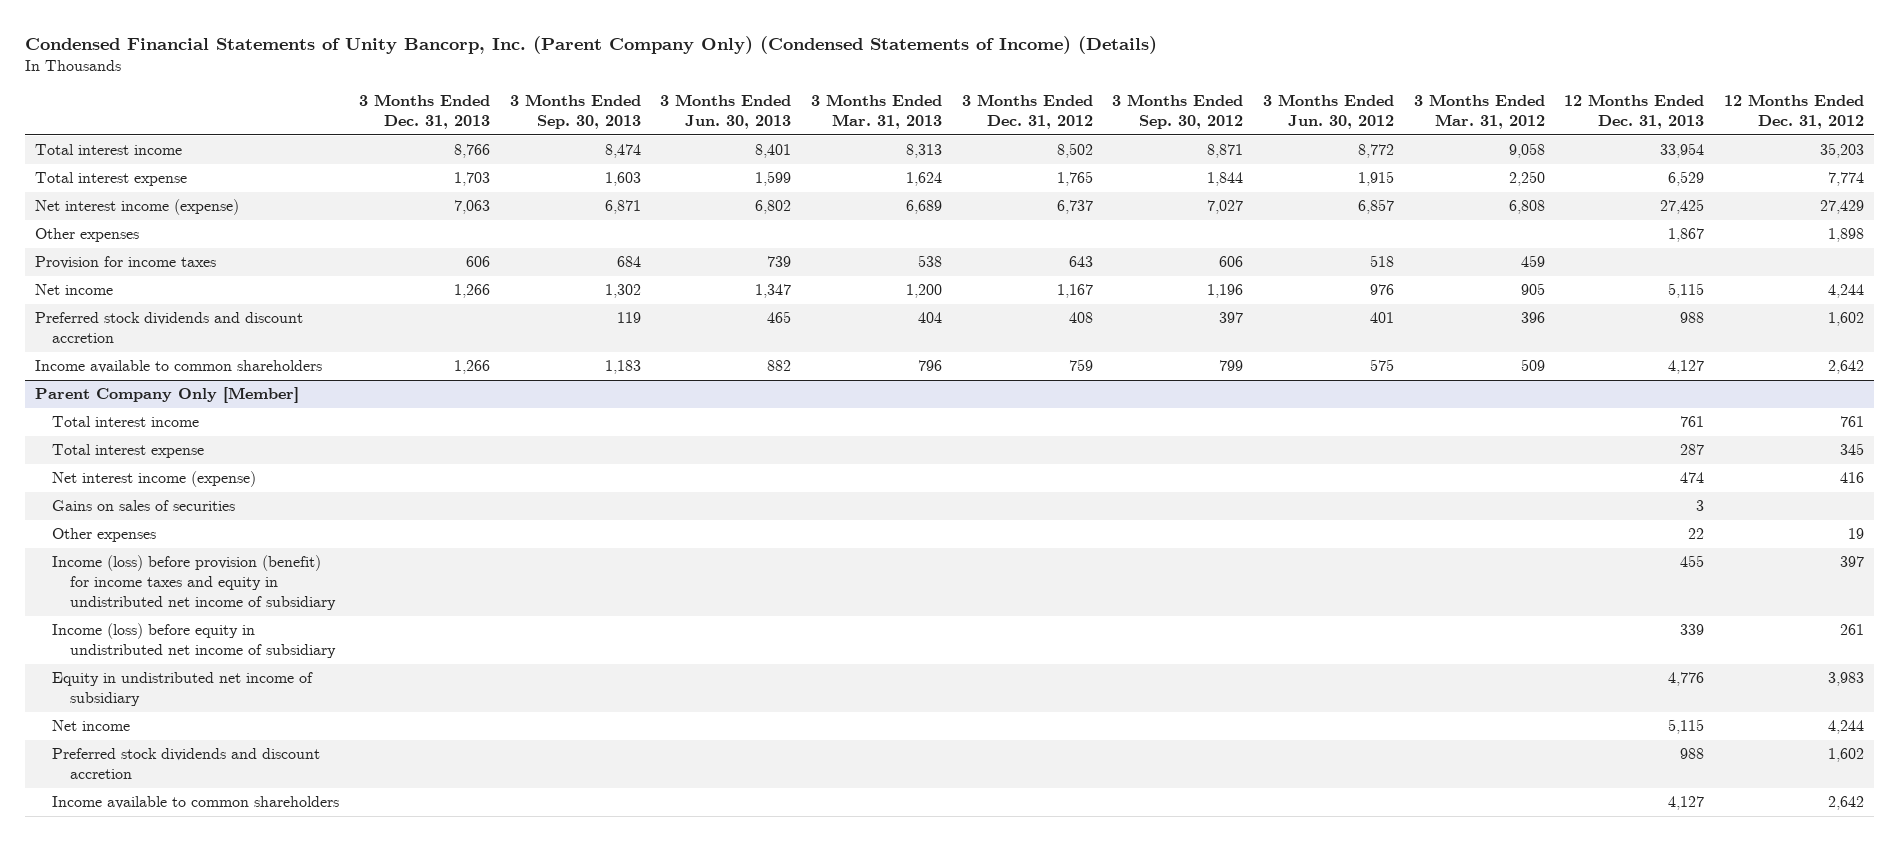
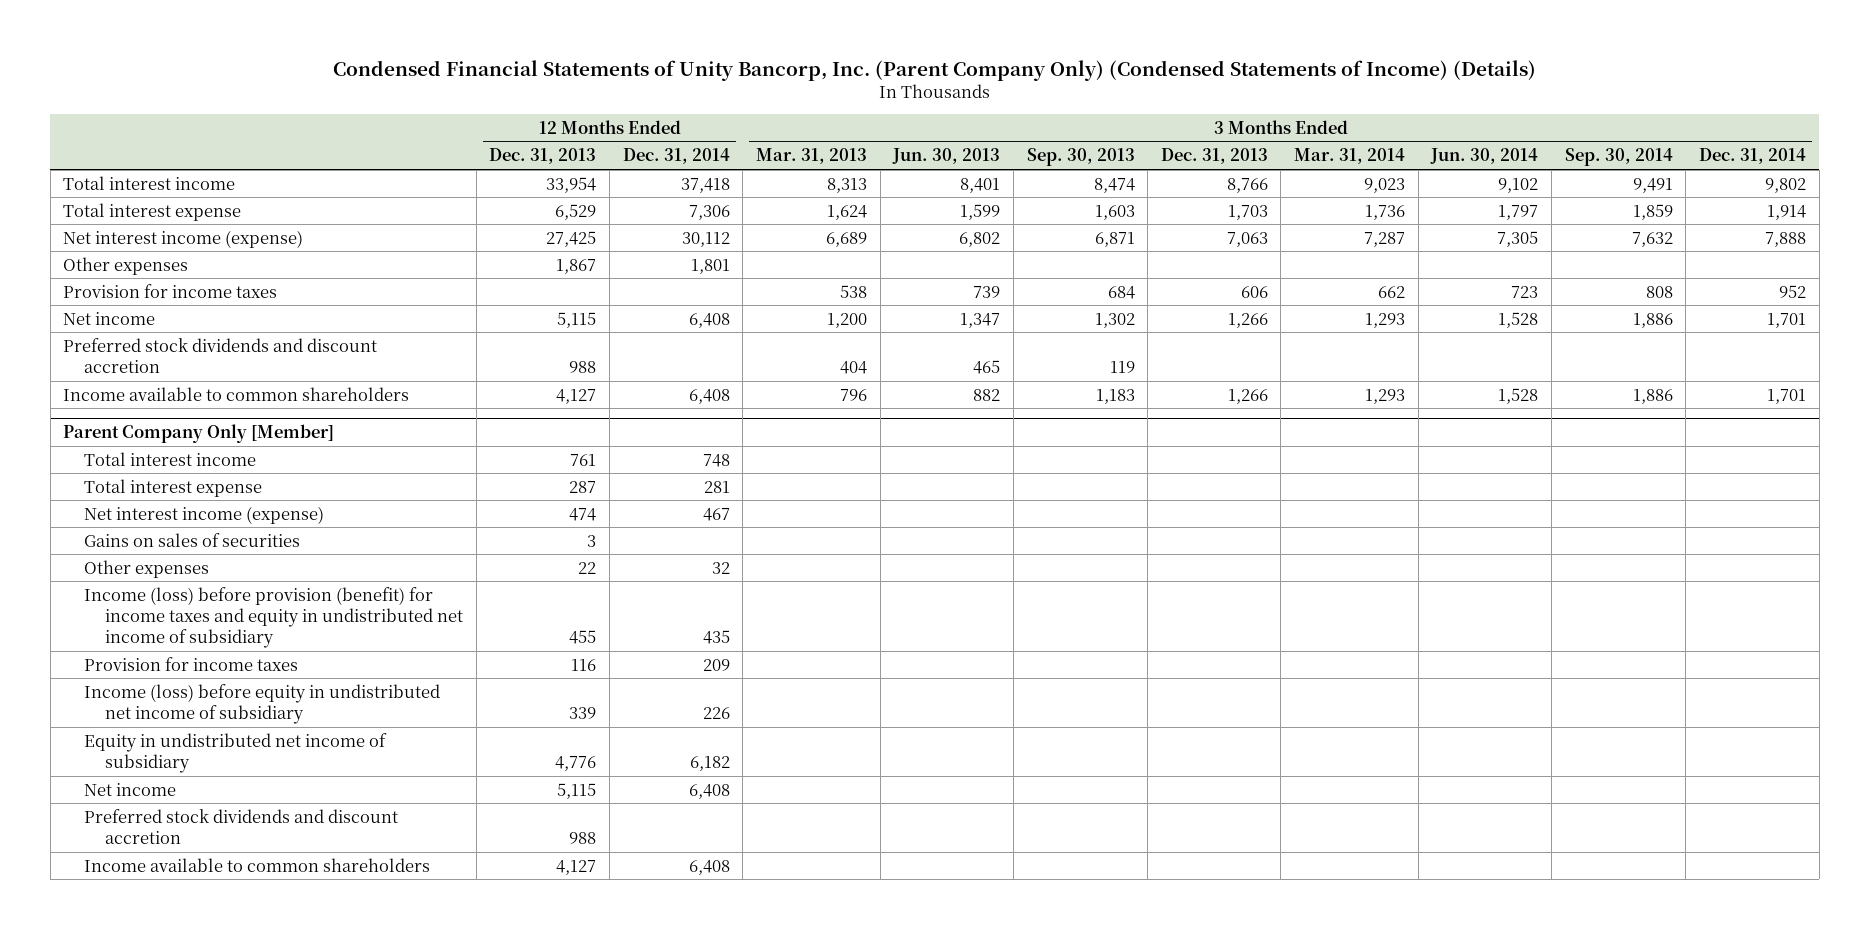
[961,94,1093,130] 3 Months Ended Dec. 31, 2012 -> none
[1112,94,1244,130] 3 Months Ended Sep. 30, 2012 -> none
[1262,94,1394,130] 3 Months Ended Jun. 30, 2012 -> none
[1413,94,1545,130] 3 Months Ended Mar. 31, 2012 -> none
[1723,94,1864,130] 12 Months Ended Dec. 31, 2012 -> none
none -> [622,148,730,165] Dec. 31, 2014
none -> [1294,148,1406,165] Mar. 31, 2014
none -> [1430,148,1539,165] Jun. 30, 2014
none -> [1564,148,1673,167] Sep. 30, 2014
none -> [1698,148,1806,165] Dec. 31, 2014
none -> [84,656,299,671] Provision for income taxes

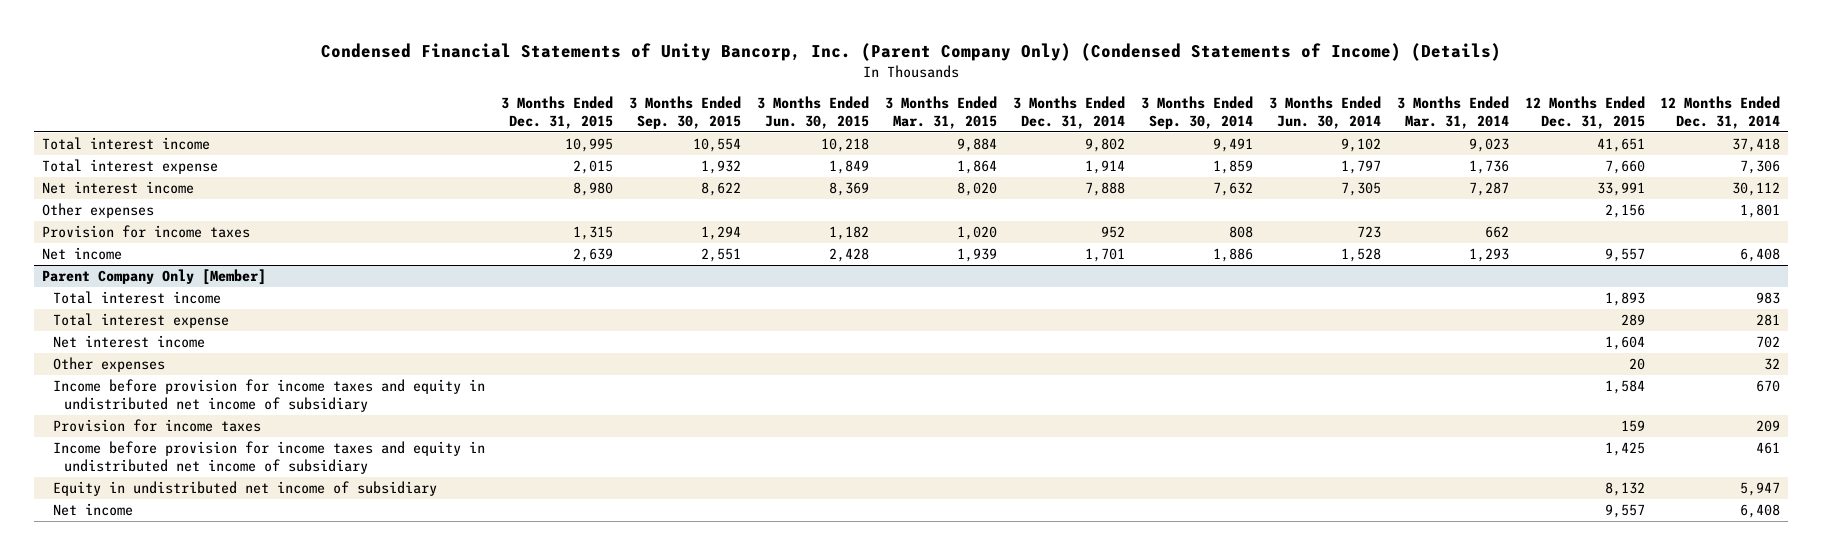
[489,148,597,165] Dec. 31, 2013 -> none
[755,148,867,165] Mar. 31, 2013 -> none
[892,148,1001,165] Jun. 30, 2013 -> none
[1026,148,1135,167] Sep. 30, 2013 -> none
[1160,148,1268,165] Dec. 31, 2013 -> none
none -> [500,95,613,129] 3 Months Ended Dec. 31, 2015
none -> [628,95,741,129] 3 Months Ended Sep. 30, 2015
none -> [756,95,869,129] 3 Months Ended Jun. 30, 2015
none -> [884,95,997,129] 3 Months Ended Mar. 31, 2015
none -> [1524,95,1645,129] 12 Months Ended Dec. 31, 2015
[63,229,304,248] Net interest income (expense) -> [42,181,195,195] Net interest income
[63,337,378,373] Preferred stock dividends and discount accretion -> none
[63,386,410,401] Income available to common shareholders -> none
[702,453,730,467] 748 -> [1756,292,1781,305] 983
[84,532,301,547] Gains on sales of securities -> none
[84,505,325,524] Net interest income (expense) -> [52,335,205,349] Net interest income
[702,507,730,521] 467 -> [1756,336,1781,349] 702
[84,586,464,649] Income (loss) before provision (benefit) for income taxes and equity in undistributed net income of subsidiary -> [52,379,485,413] Income before provision for income taxes and equity in undistributed net income of subsidiary
[702,630,730,645] 435 -> [1756,380,1781,393] 670
[84,683,441,724] Income (loss) before equity in undistributed net income of subsidiary -> [52,441,485,475] Income before provision for income taxes and equity in undistributed net income of subsidiary
[702,706,730,719] 226 -> [1756,442,1781,455] 461
[689,755,730,771] 6,182 -> [1740,482,1781,497] 5,947
[84,808,399,844] Preferred stock dividends and discount accretion -> none
[84,857,431,872] Income available to common shareholders -> none

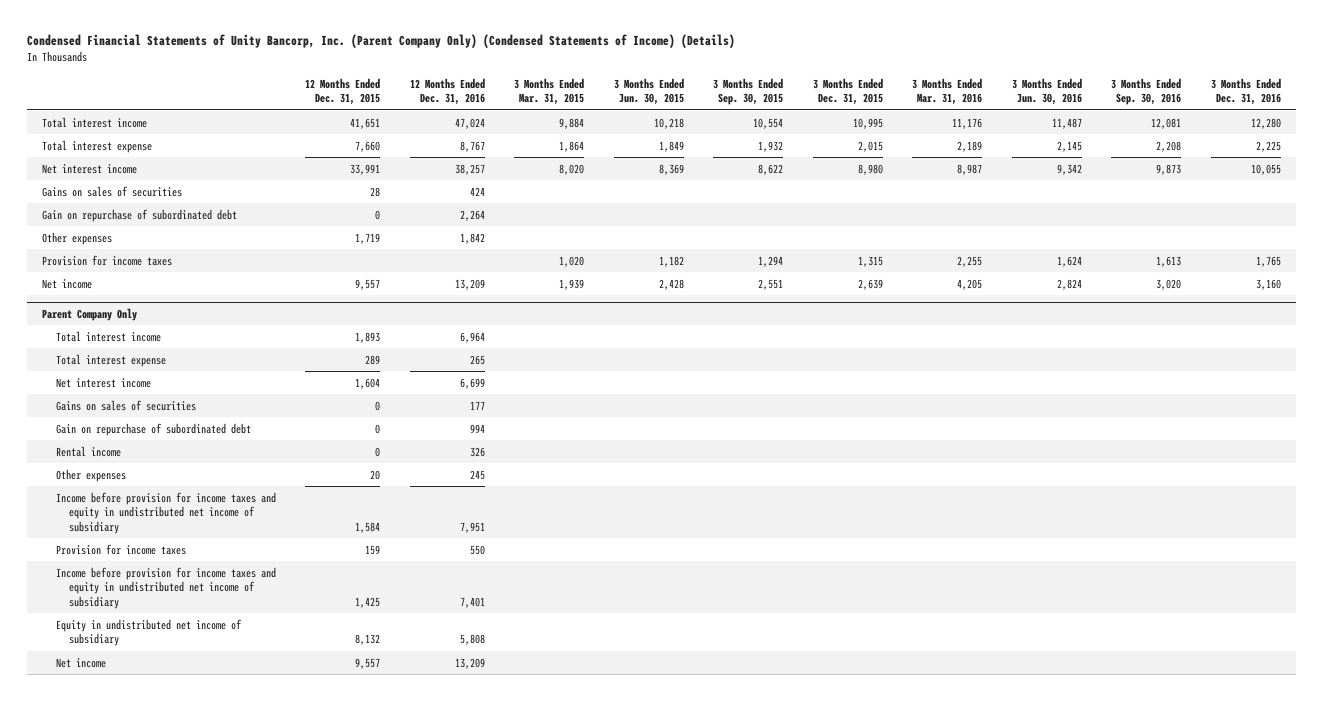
[1012,95,1125,129] 3 Months Ended Dec. 31, 2014 -> none
[1140,95,1253,129] 3 Months Ended Sep. 30, 2014 -> none
[1268,95,1381,129] 3 Months Ended Jun. 30, 2014 -> none
[1396,95,1509,129] 3 Months Ended Mar. 31, 2014 -> none
[1660,95,1781,129] 12 Months Ended Dec. 31, 2014 -> none
none -> [409,77,485,106] 12 Months Ended Dec. 31, 2016
none -> [912,77,983,106] 3 Months Ended Mar. 31, 2016
none -> [1011,77,1082,106] 3 Months Ended Jun. 30, 2016
none -> [1111,77,1182,106] 3 Months Ended Sep. 30, 2016
none -> [1211,77,1282,106] 3 Months Ended Dec. 31, 2016
none -> [42,185,183,197] Gains on sales of securities
none -> [42,208,238,222] Gain on repurchase of subordinated debt
[1604,204,1645,219] 2,156 -> [355,232,381,244] 1,719
[42,269,267,286] Parent Company Only [Member] -> [42,307,138,321] Parent Company Only
none -> [55,399,196,411] Gains on sales of securities
none -> [55,422,251,436] Gain on repurchase of subordinated debt
none -> [55,445,121,457] Rental income

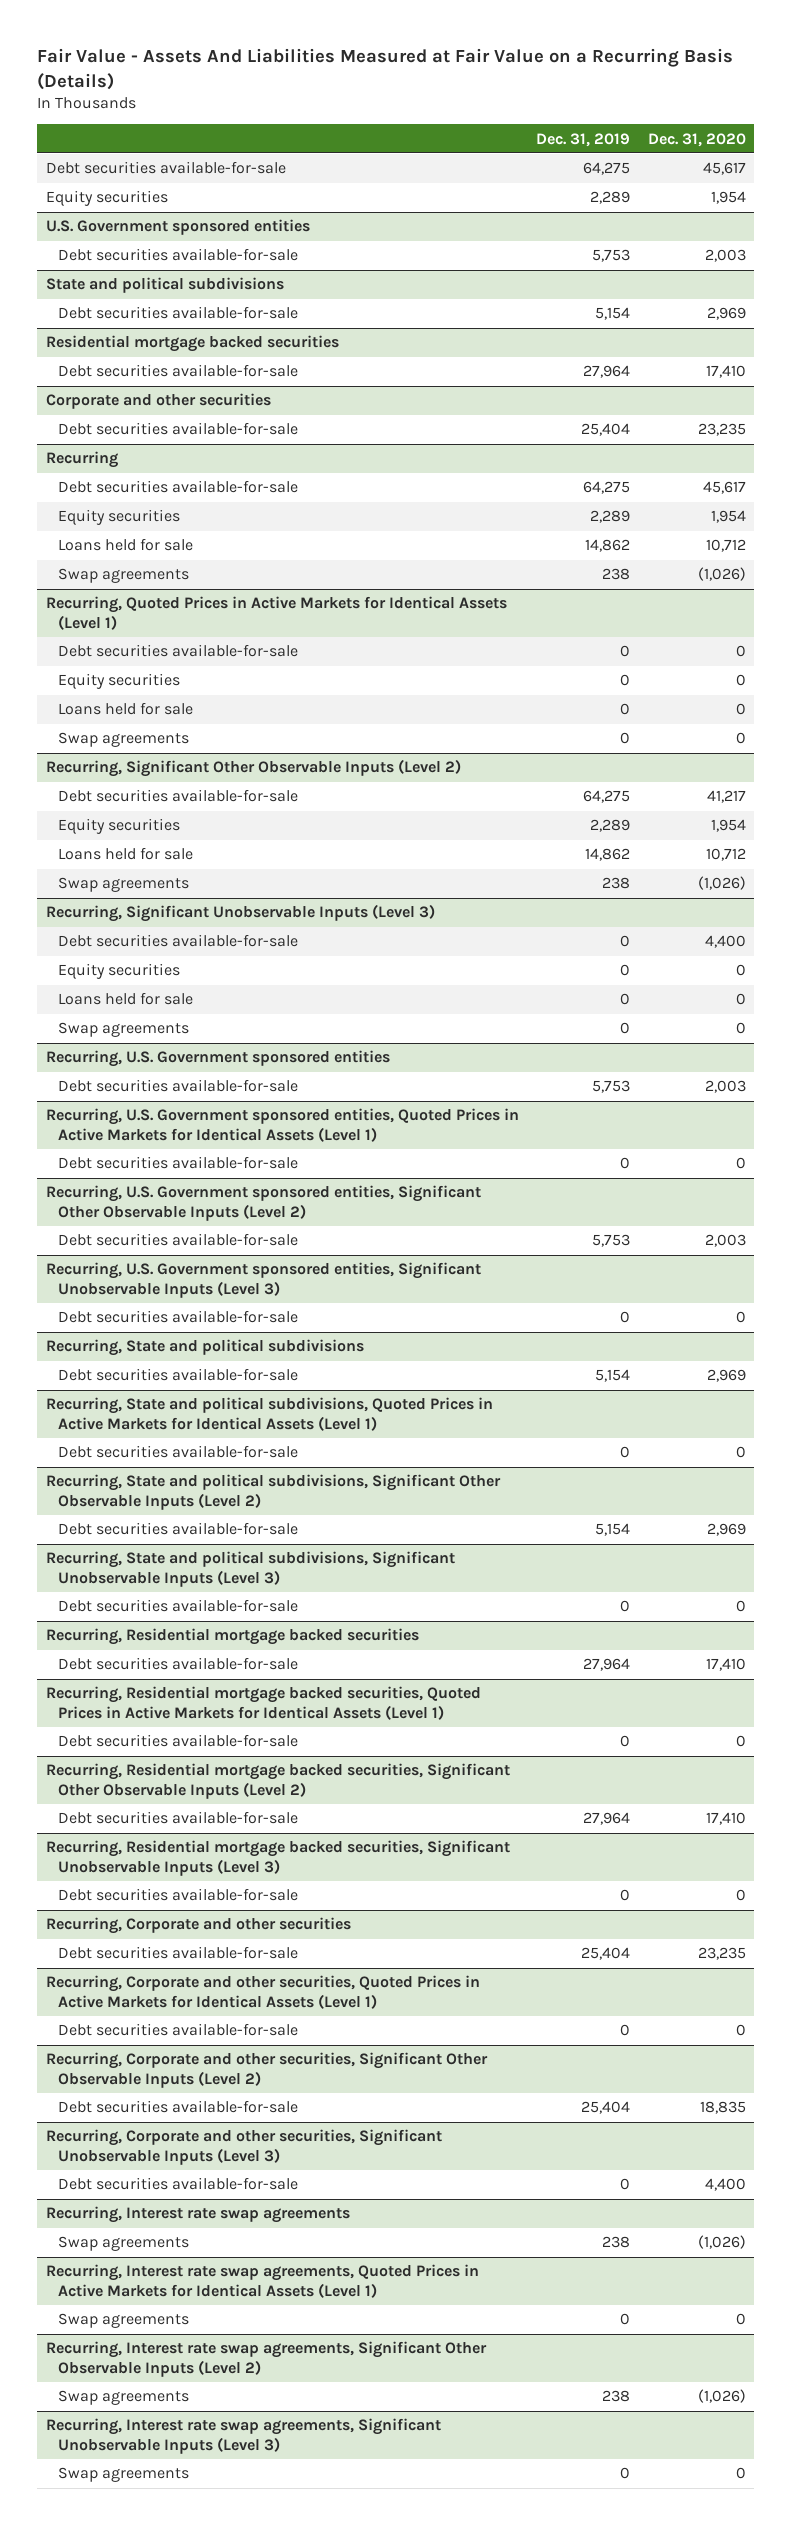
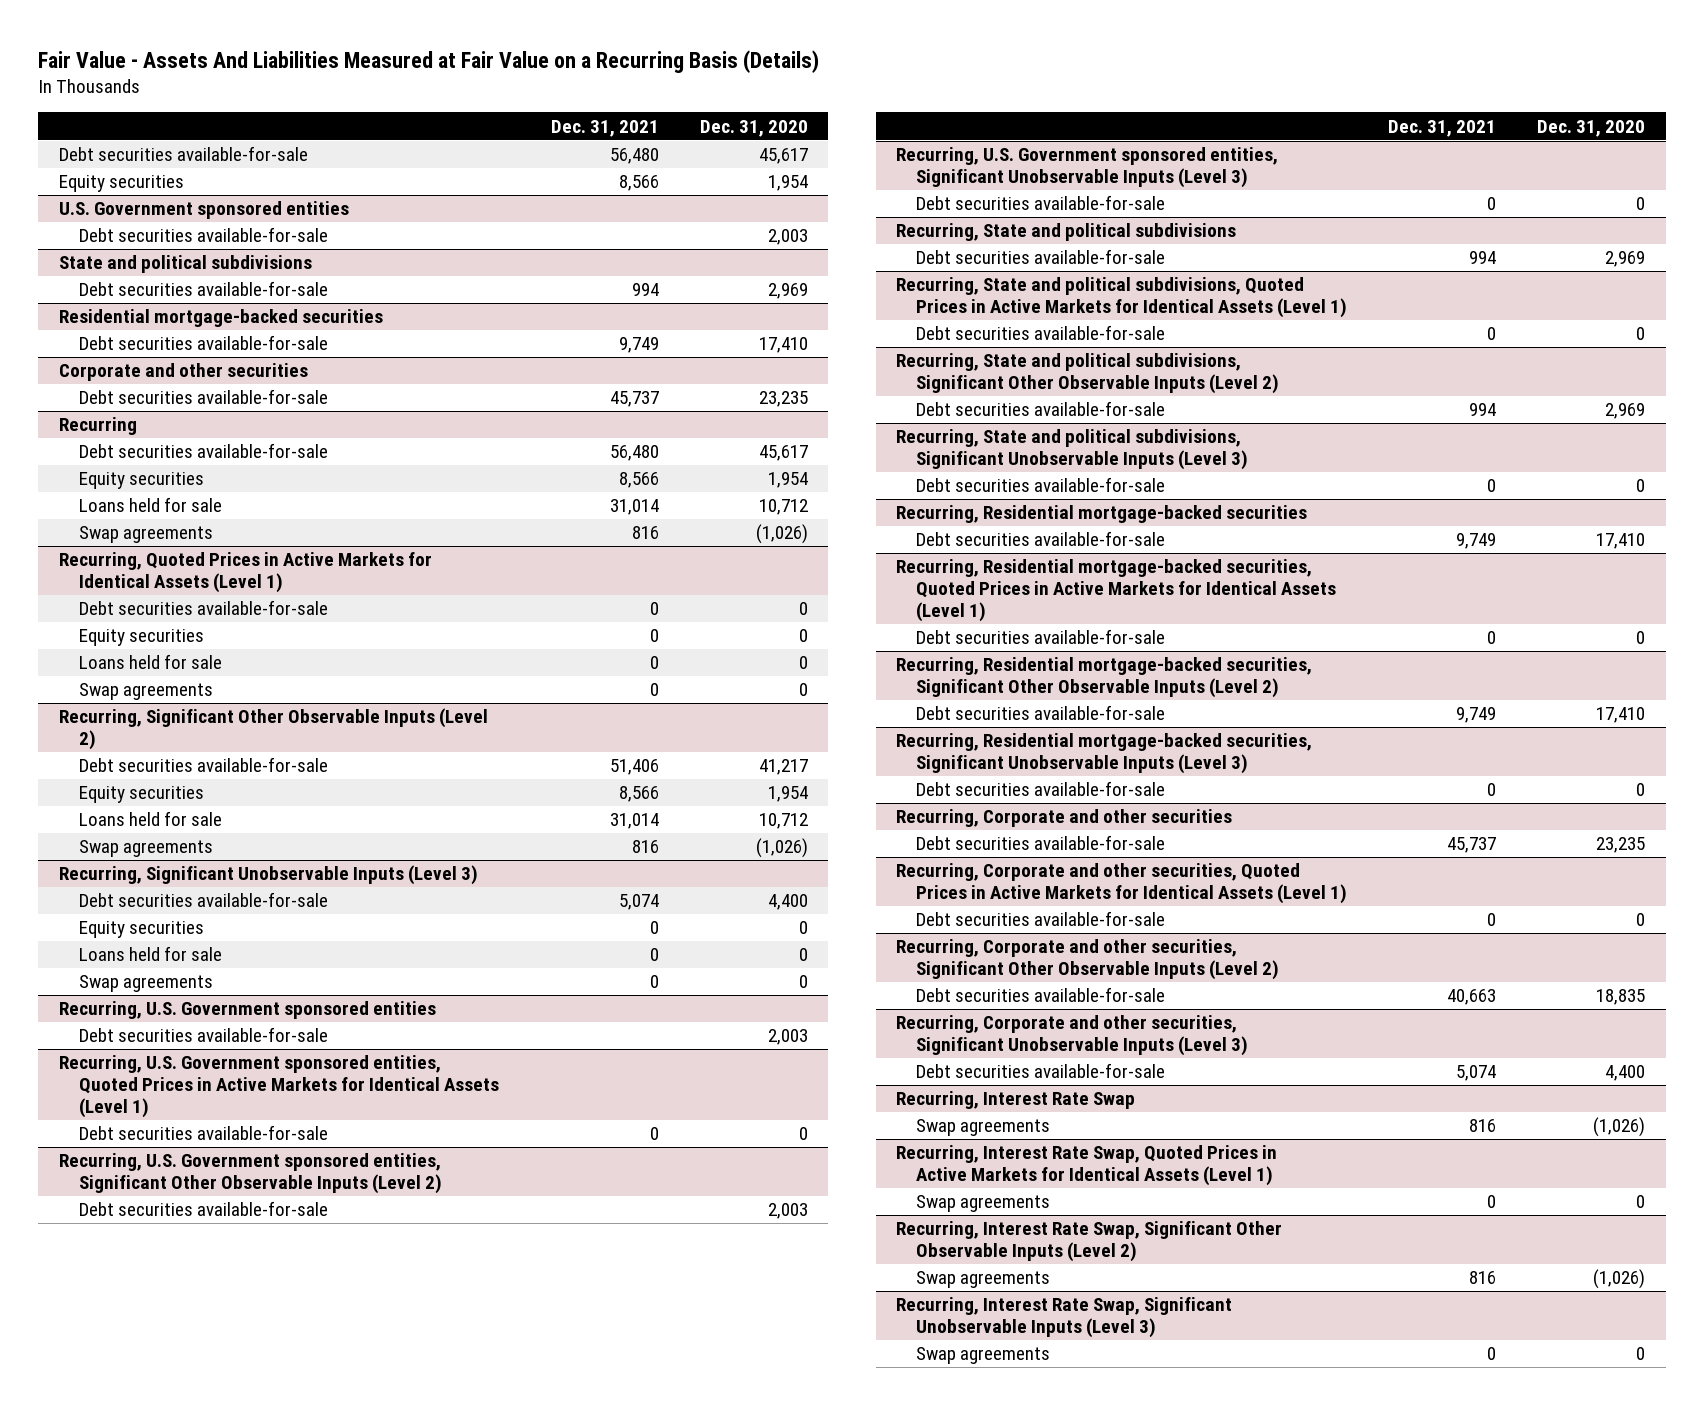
[536,132,631,147] Dec. 31, 2019 -> none
none -> [550,119,659,137] Dec. 31, 2021
[45,335,339,353] Residential mortgage backed securities -> [58,309,383,328] Residential mortgage-backed securities
[45,1628,419,1646] Recurring, Residential mortgage backed securities -> [896,505,1308,524] Recurring, Residential mortgage-backed securities
[45,1686,481,1721] Recurring, Residential mortgage backed securities, Quoted Prices in Active Markets for Identical Assets (Level 1) -> [896,559,1337,623] Recurring, Residential mortgage-backed securities, Quoted Prices in Active Markets for Identical Assets (Level 1)
[45,1763,510,1800] Recurring, Residential mortgage backed securities, Significant Other Observable Inputs (Level 2) -> [896,657,1313,699] Recurring, Residential mortgage-backed securities, Significant Other Observable Inputs (Level 2)
[45,1840,510,1877] Recurring, Residential mortgage backed securities, Significant Unobservable Inputs (Level 3) -> [896,733,1313,775] Recurring, Residential mortgage-backed securities, Significant Unobservable Inputs (Level 3)
[45,2206,350,2224] Recurring, Interest rate swap agreements -> [896,1091,1136,1110] Recurring, Interest Rate Swap
[45,2264,479,2299] Recurring, Interest rate swap agreements, Quoted Prices in Active Markets for Identical Assets (Level 1) -> [896,1145,1278,1187] Recurring, Interest Rate Swap, Quoted Prices in Active Markets for Identical Assets (Level 1)
[45,2341,487,2378] Recurring, Interest rate swap agreements, Significant Other Observable Inputs (Level 2) -> [896,1221,1283,1263] Recurring, Interest Rate Swap, Significant Other Observable Inputs (Level 2)
[45,2418,441,2455] Recurring, Interest rate swap agreements, Significant Unobservable Inputs (Level 3) -> [896,1297,1233,1339] Recurring, Interest Rate Swap, Significant Unobservable Inputs (Level 3)

